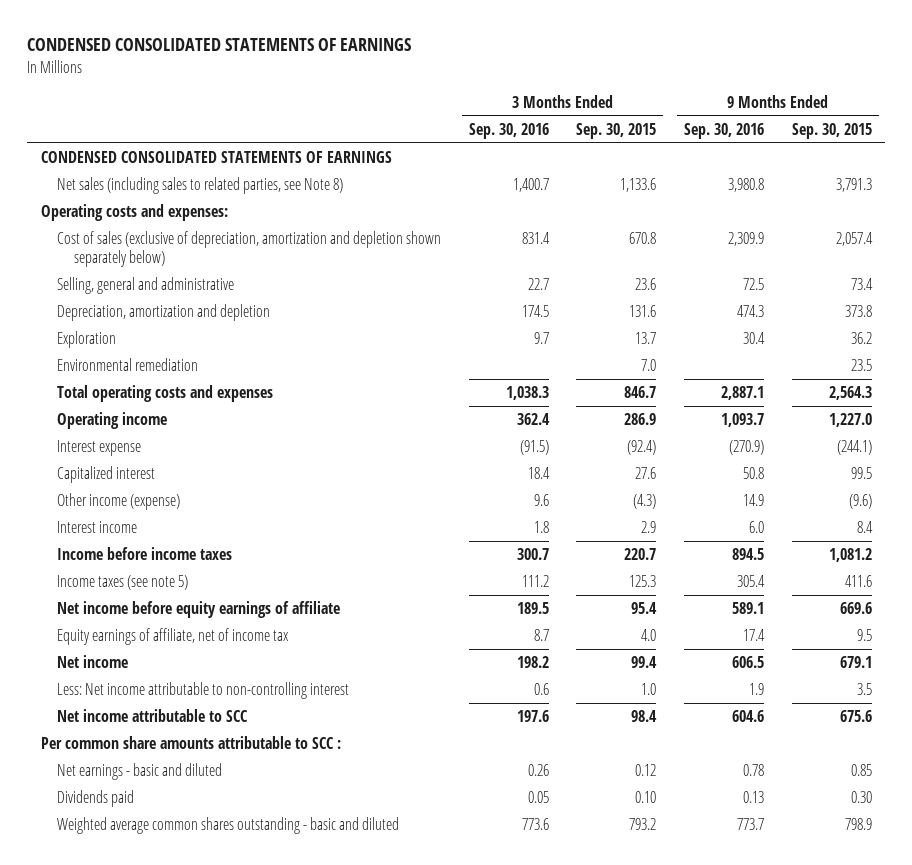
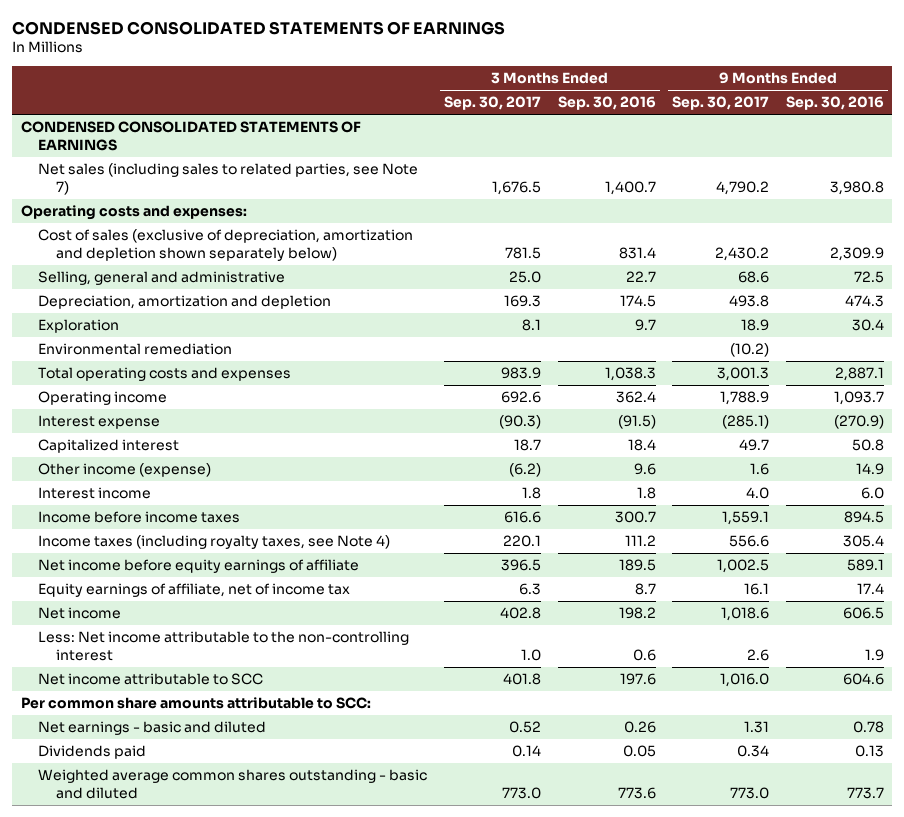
[576,122,657,139] Sep. 30, 2015 -> none
[791,122,872,139] Sep. 30, 2015 -> none
none -> [443,96,541,111] Sep. 30, 2017
none -> [672,96,770,111] Sep. 30, 2017
[57,177,344,195] Net sales (including sales to related parties, see Note 8) -> [38,163,419,195] Net sales (including sales to related parties, see Note 7)
[57,575,189,591] Income taxes (see note 5) -> [38,535,391,550] Income taxes (including royalty taxes, see Note 4)
[57,682,350,700] Less: Net income attributable to non-controlling interest -> [38,631,410,661] Less: Net income attributable to the non-controlling interest
[40,736,341,750] Per common share amounts attributable to SCC : -> [20,697,371,710] Per common share amounts attributable to SCC:

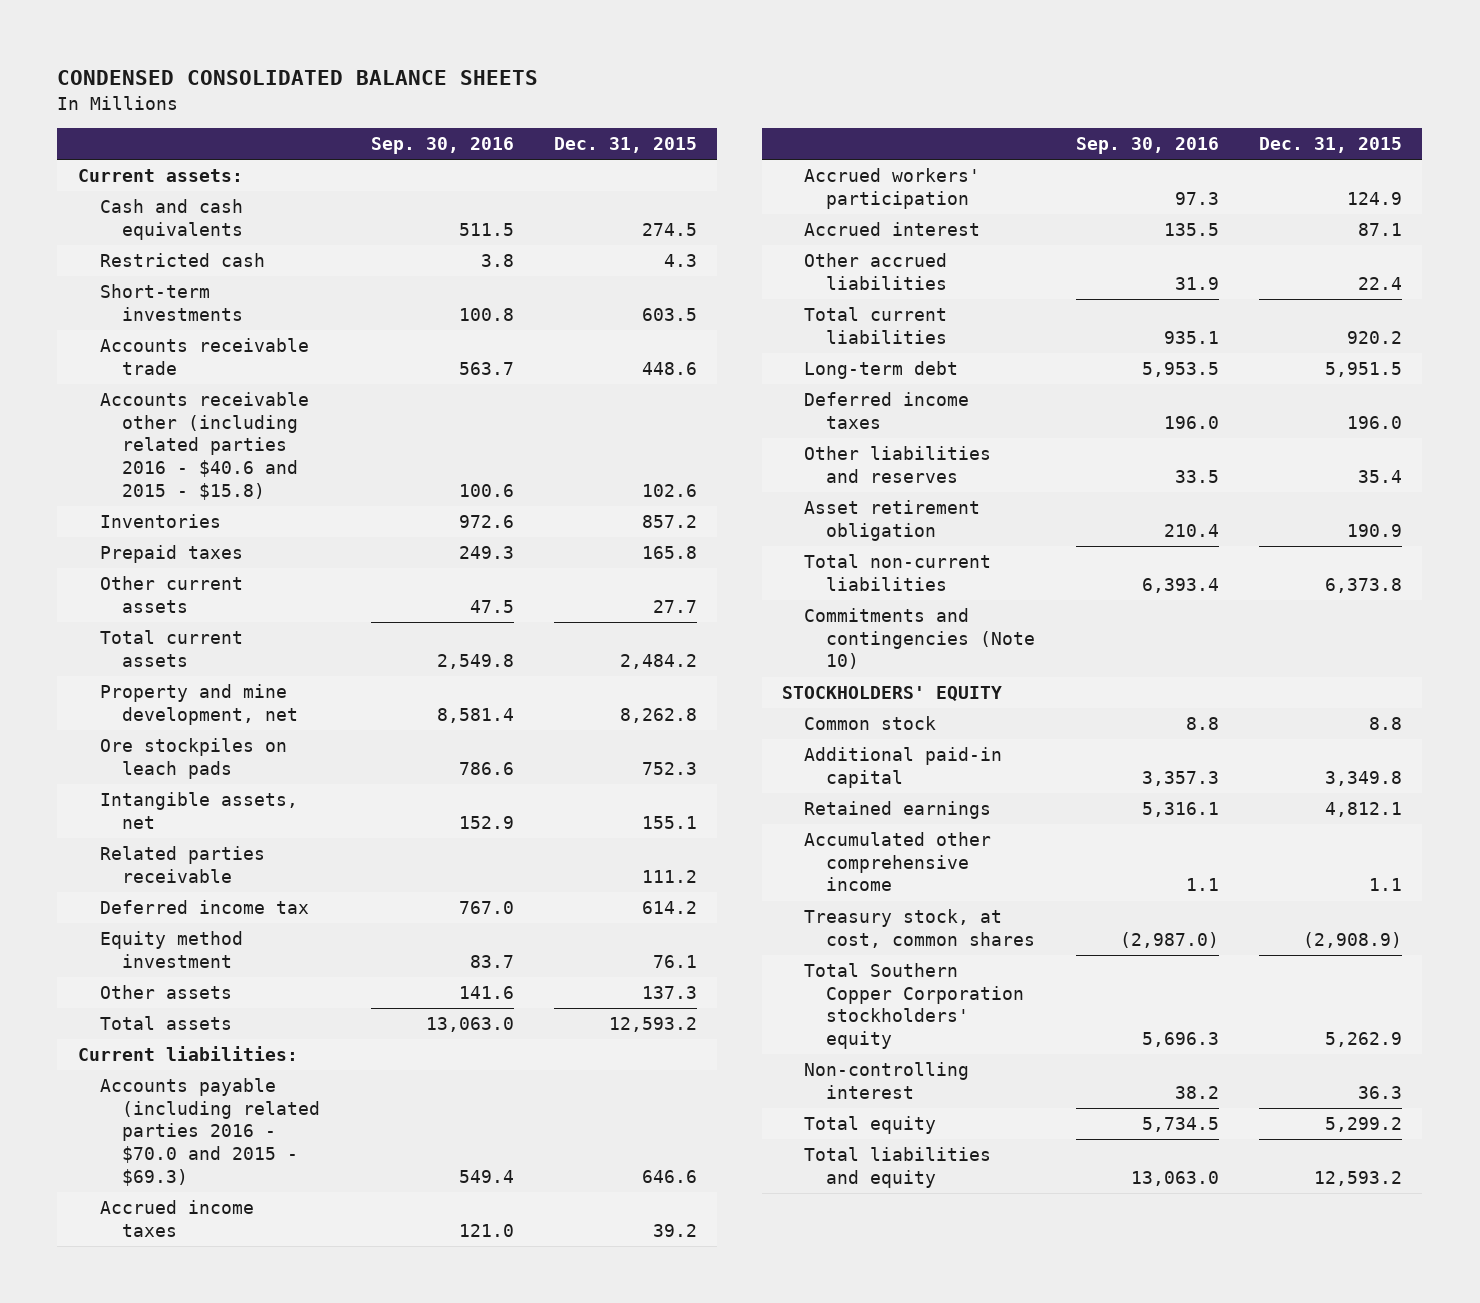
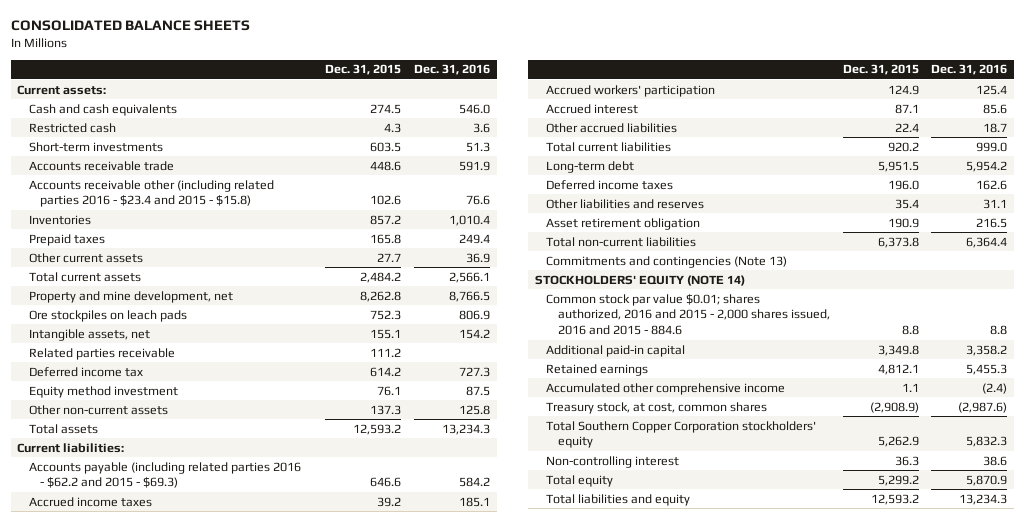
[57,70,539,86] CONDENSED CONSOLIDATED BALANCE SHEETS -> [10,20,250,32] CONSOLIDATED BALANCE SHEETS
[370,137,514,155] Sep. 30, 2016 -> none
none -> [414,64,491,76] Dec. 31, 2016
[99,392,309,500] Accounts receivable other (including related parties 2016 - $40.6 and 2015 - $15.8) -> [28,179,274,208] Accounts receivable other (including related parties 2016 - $23.4 and 2015 - $15.8)
[99,985,232,1000] Other assets -> [28,404,168,415] Other non-current assets
[99,1078,320,1186] Accounts payable (including related parties 2016 - $70.0 and 2015 - $69.3) -> [28,461,301,489] Accounts payable (including related parties 2016 - $62.2 and 2015 - $69.3)
[804,608,1036,670] Commitments and contingencies (Note 10) -> [546,255,788,268] Commitments and contingencies (Note 13)
[782,686,1003,702] STOCKHOLDERS' EQUITY -> [534,274,745,286] STOCKHOLDERS' EQUITY (NOTE 14)
[804,716,937,731] Common stock -> [546,293,830,336] Common stock par value $0.01; shares authorized, 2016 and 2015 - 2,000 shares issued, 2016 and 2015 - 884.6

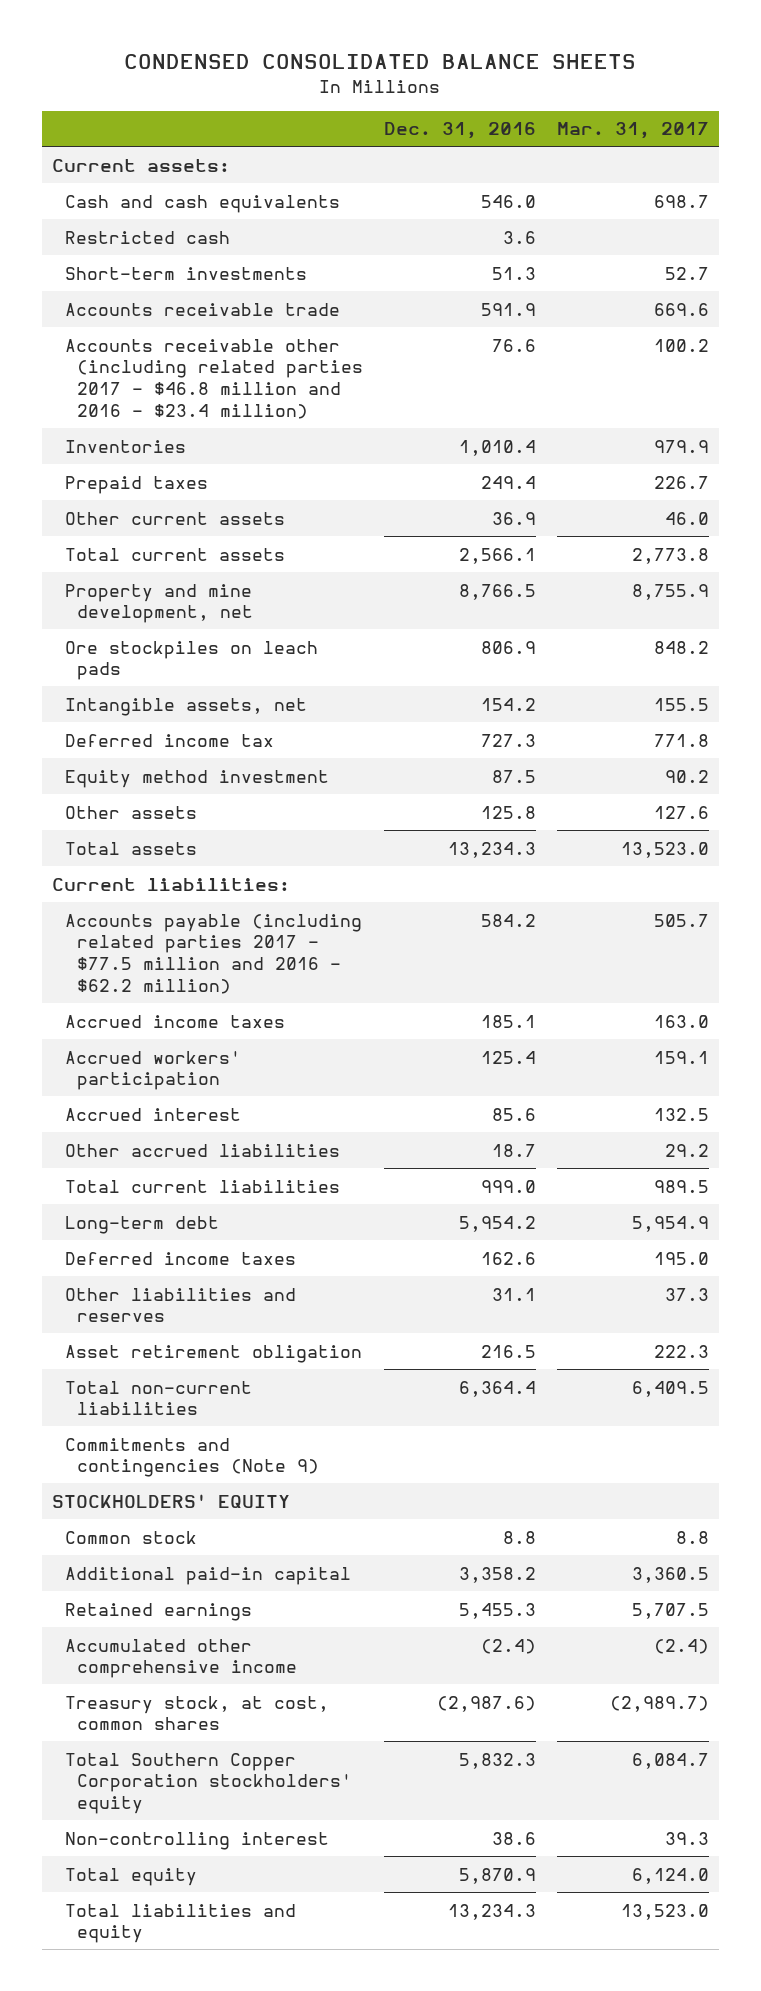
[10,20,250,32] CONSOLIDATED BALANCE SHEETS -> [124,54,637,70] CONDENSED CONSOLIDATED BALANCE SHEETS
[325,64,402,76] Dec. 31, 2015 -> none
none -> [556,122,709,140] Mar. 31, 2017
[28,179,274,208] Accounts receivable other (including related parties 2016 - $23.4 and 2015 - $15.8) -> [64,338,364,419] Accounts receivable other (including related parties 2017 - $46.8 million and 2016 - $23.4 million)
[28,347,175,360] Related parties receivable -> none
[28,404,168,415] Other non-current assets -> [64,805,197,819] Other assets
[28,461,301,489] Accounts payable (including related parties 2016 - $62.2 and 2015 - $69.3) -> [64,913,362,994] Accounts payable (including related parties 2017 - $77.5 million and 2016 - $62.2 million)
[546,255,788,268] Commitments and contingencies (Note 13) -> [64,1437,320,1478] Commitments and contingencies (Note 9)
[534,274,745,286] STOCKHOLDERS' EQUITY (NOTE 14) -> [52,1493,291,1508] STOCKHOLDERS' EQUITY
[546,293,830,336] Common stock par value $0.01; shares authorized, 2016 and 2015 - 2,000 shares issued, 2016 and 2015 - 884.6 -> [64,1530,197,1544] Common stock

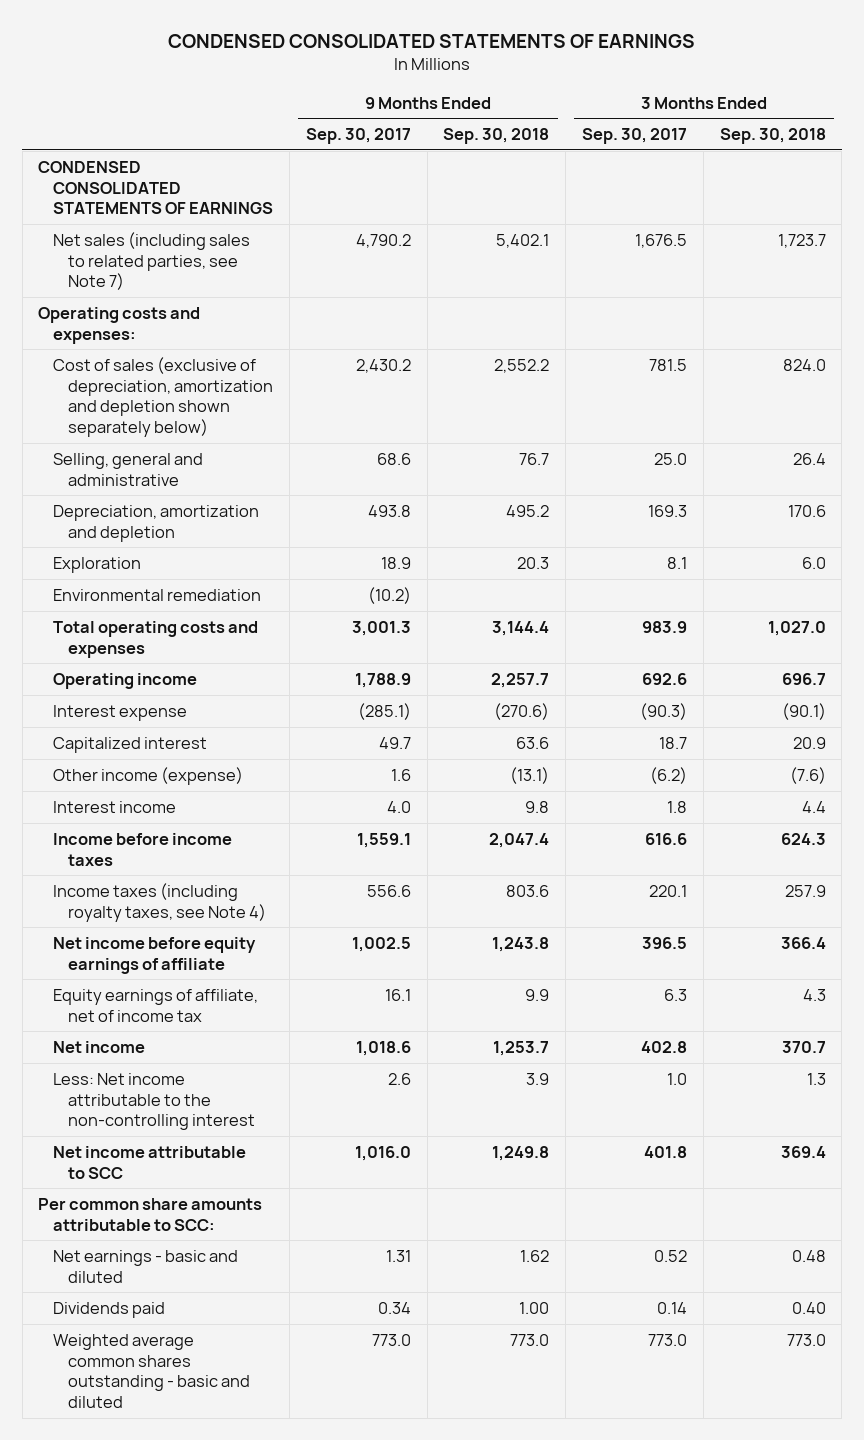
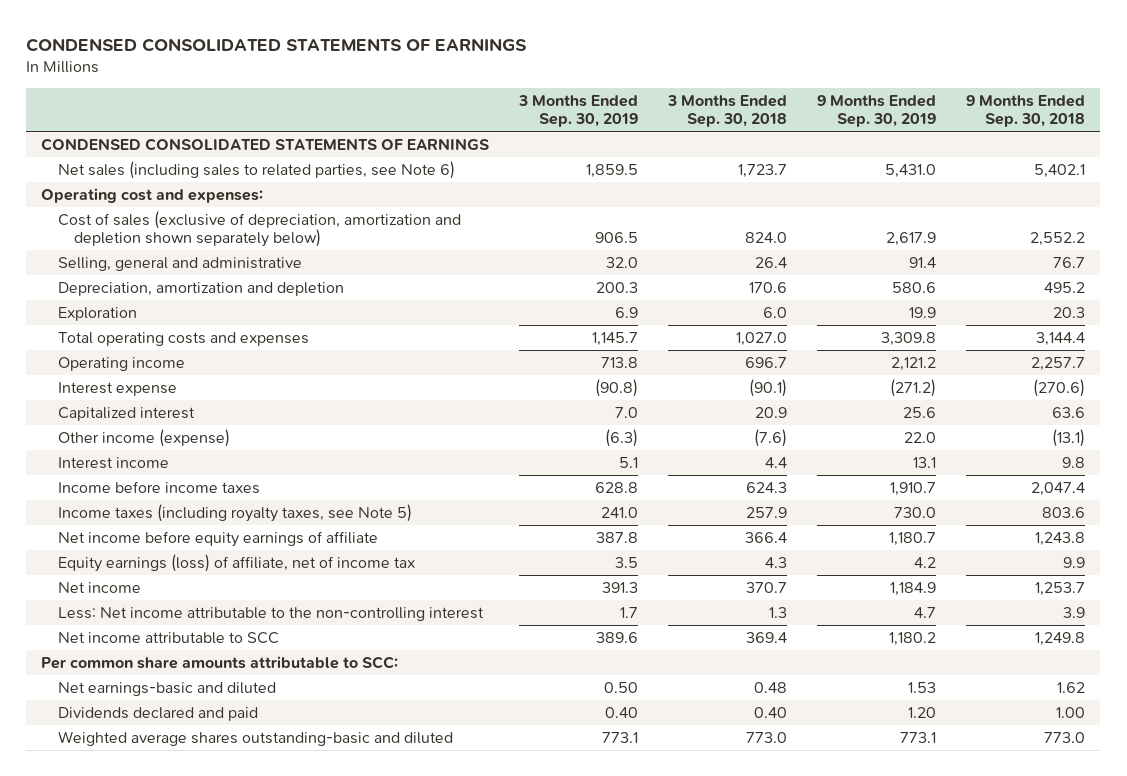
[305,128,411,145] Sep. 30, 2017 -> none
[581,128,687,145] Sep. 30, 2017 -> none
none -> [518,94,639,128] 3 Months Ended Sep. 30, 2019
none -> [817,94,937,128] 9 Months Ended Sep. 30, 2019
[53,231,251,291] Net sales (including sales to related parties, see Note 7) -> [57,160,455,179] Net sales (including sales to related parties, see Note 6)
[38,306,201,344] Operating costs and expenses: -> [41,187,264,203] Operating cost and expenses:
[53,588,262,601] Environmental remediation -> none
[53,882,267,922] Income taxes (including royalty taxes, see Note 4) -> [57,503,412,522] Income taxes (including royalty taxes, see Note 5)
[53,988,259,1022] Equity earnings of affiliate, net of income tax -> [57,553,415,572] Equity earnings (loss) of affiliate, net of income tax
[53,1249,239,1283] Net earnings - basic and diluted -> [57,681,276,696] Net earnings-basic and diluted
[53,1301,166,1318] Dividends paid -> [57,706,258,721] Dividends declared and paid
[53,1333,251,1408] Weighted average common shares outstanding - basic and diluted -> [57,730,453,746] Weighted average shares outstanding-basic and diluted

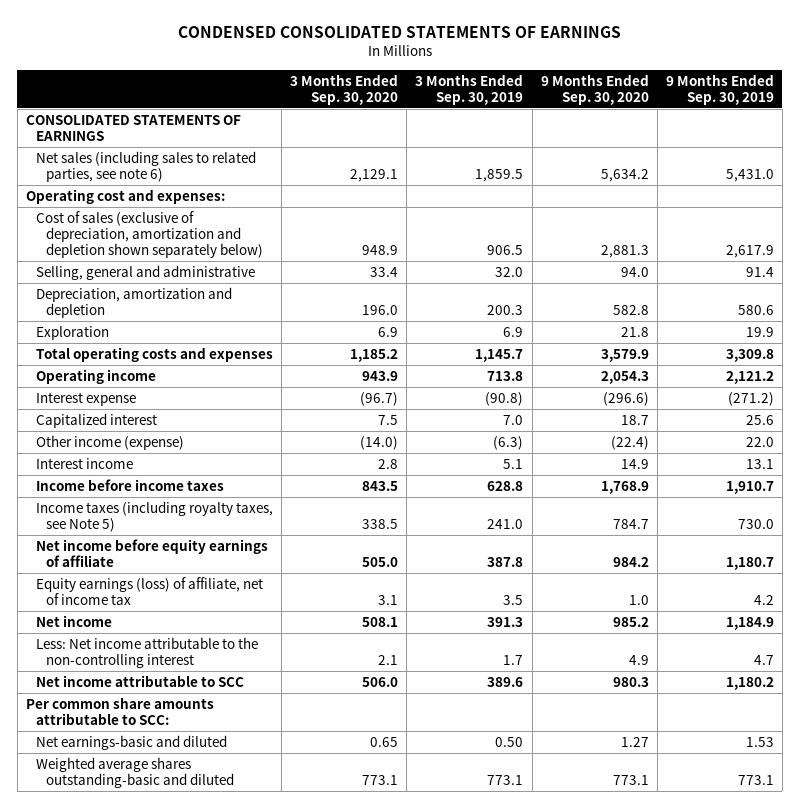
[667,94,788,128] 3 Months Ended Sep. 30, 2018 -> none
[966,94,1086,128] 9 Months Ended Sep. 30, 2018 -> none
none -> [290,73,399,105] 3 Months Ended Sep. 30, 2020
none -> [540,73,649,105] 9 Months Ended Sep. 30, 2020
[41,137,490,151] CONDENSED CONSOLIDATED STATEMENTS OF EARNINGS -> [25,114,241,142] CONSOLIDATED STATEMENTS OF EARNINGS
[57,160,455,179] Net sales (including sales to related parties, see Note 6) -> [35,150,256,183] Net sales (including sales to related parties, see note 6)
[57,706,258,721] Dividends declared and paid -> none

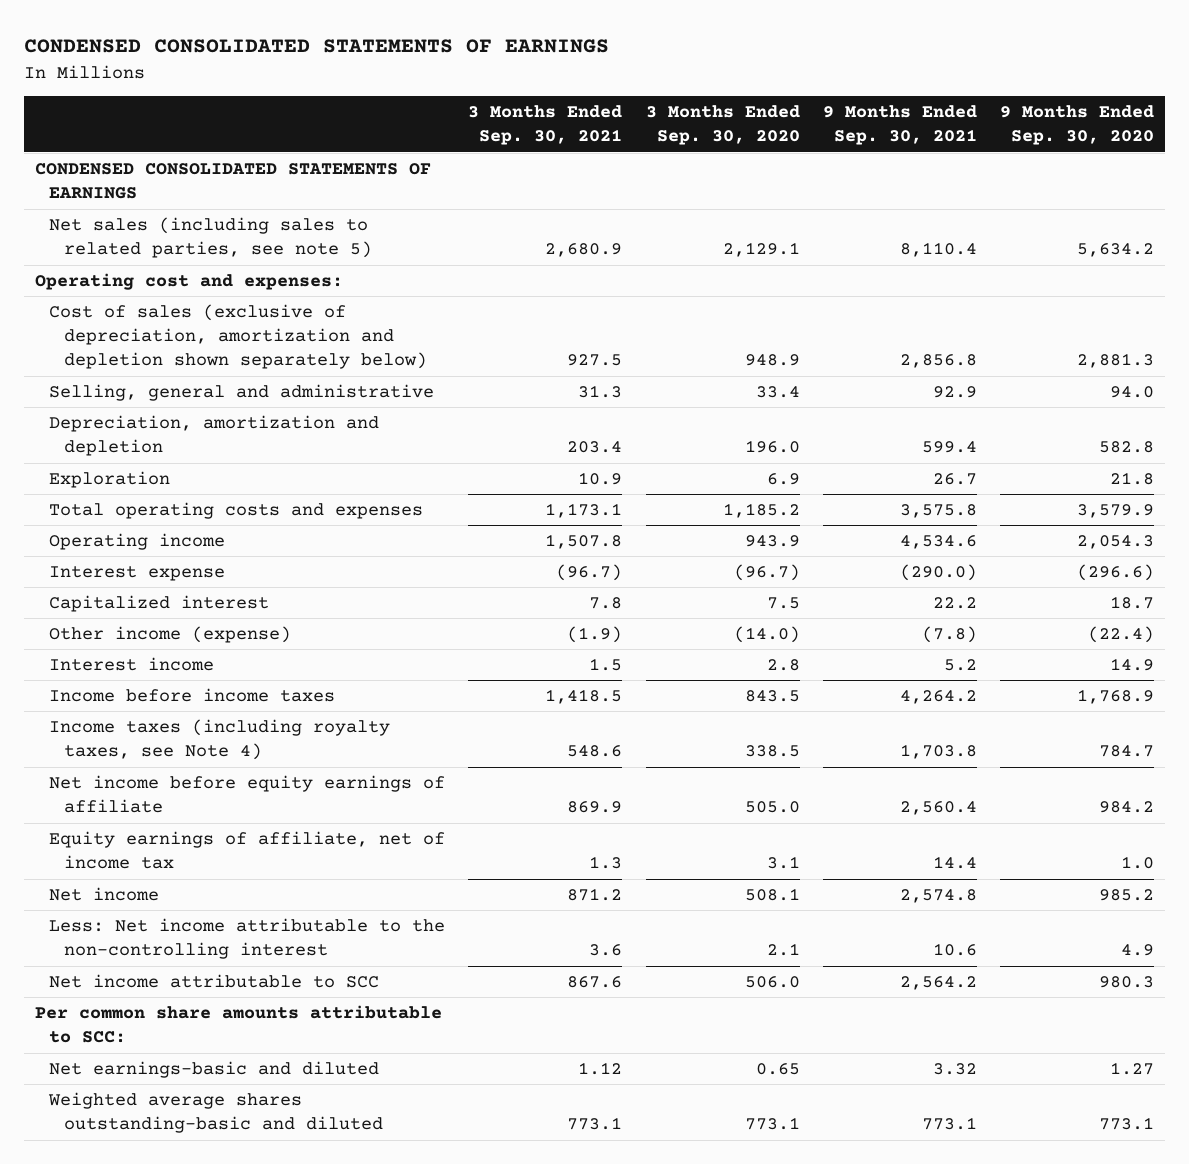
[415,73,524,105] 3 Months Ended Sep. 30, 2019 -> none
[665,73,774,105] 9 Months Ended Sep. 30, 2019 -> none
none -> [468,105,623,146] 3 Months Ended Sep. 30, 2021
none -> [822,105,977,146] 9 Months Ended Sep. 30, 2021
[25,114,241,142] CONSOLIDATED STATEMENTS OF EARNINGS -> [35,163,432,200] CONDENSED CONSOLIDATED STATEMENTS OF EARNINGS
[35,150,256,183] Net sales (including sales to related parties, see note 6) -> [49,217,372,259] Net sales (including sales to related parties, see note 5)
[35,500,273,533] Income taxes (including royalty taxes, see Note 5) -> [49,719,391,761] Income taxes (including royalty taxes, see Note 4)
[35,576,263,606] Equity earnings (loss) of affiliate, net of income tax -> [49,831,446,870] Equity earnings of affiliate, net of income tax

